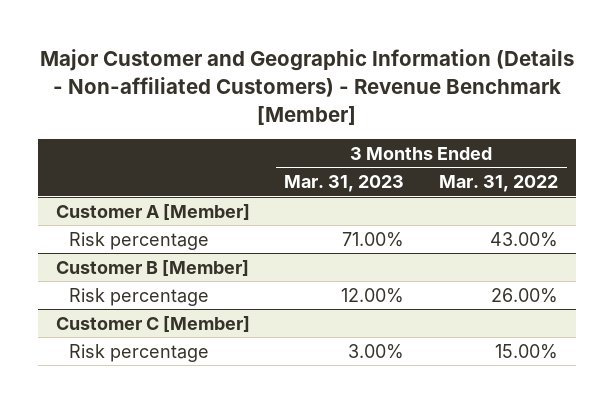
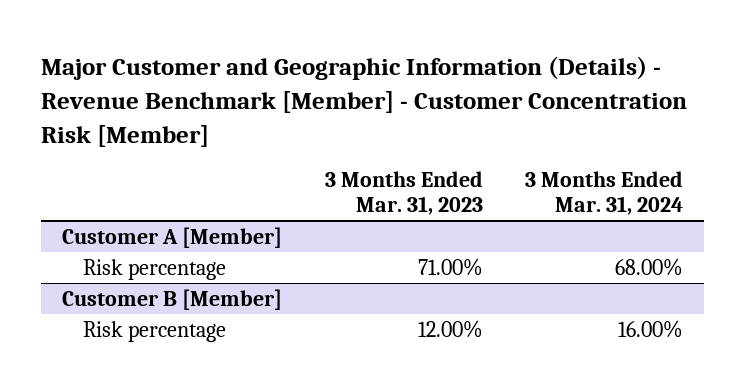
[39,49,574,125] Major Customer and Geographic Information (Details - Non-affiliated Customers) - Revenue Benchmark [Member] -> [41,55,688,147] Major Customer and Geographic Information (Details) - Revenue Benchmark [Member] - Customer Concentration Risk [Member]
[439,175,559,193] Mar. 31, 2022 -> none
none -> [524,171,683,216] 3 Months Ended Mar. 31, 2024
[55,315,250,333] Customer C [Member] -> none
[68,343,209,362] Risk percentage -> none

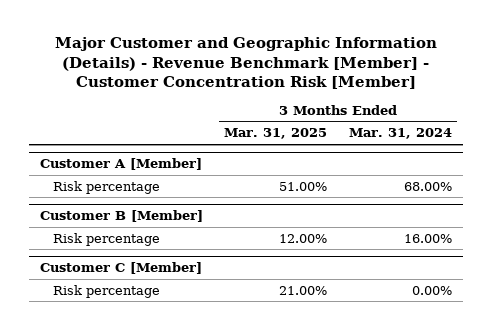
[324,171,483,216] 3 Months Ended Mar. 31, 2023 -> none
none -> [224,128,328,140] Mar. 31, 2025
none -> [39,262,202,275] Customer C [Member]
none -> [53,284,161,298] Risk percentage

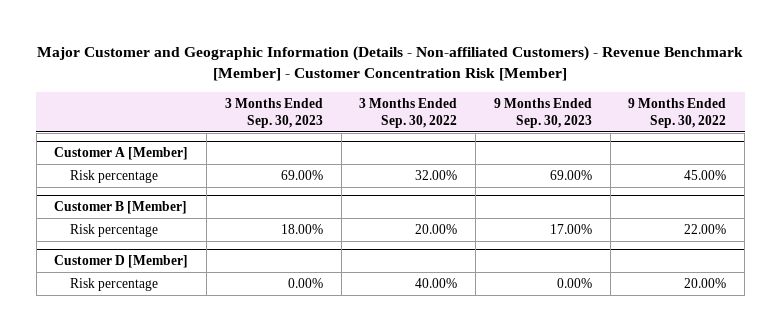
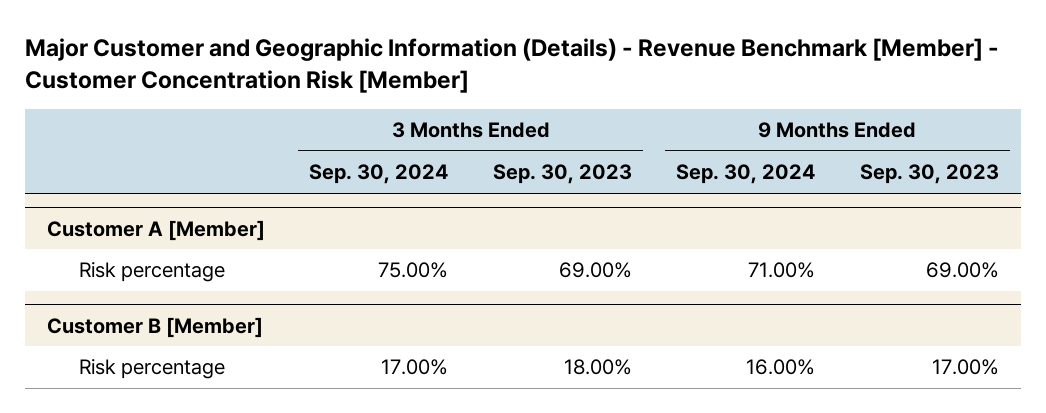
[37,46,744,82] Major Customer and Geographic Information (Details - Non-affiliated Customers) - Revenue Benchmark [Member] - Customer Concentration Risk [Member] -> [24,38,999,94] Major Customer and Geographic Information (Details) - Revenue Benchmark [Member] - Customer Concentration Risk [Member]
[359,97,458,128] 3 Months Ended Sep. 30, 2022 -> none
[628,97,727,128] 9 Months Ended Sep. 30, 2022 -> none
none -> [309,164,449,185] Sep. 30, 2024
none -> [676,164,816,185] Sep. 30, 2024
[54,255,189,269] Customer D [Member] -> none
[70,277,159,291] Risk percentage -> none

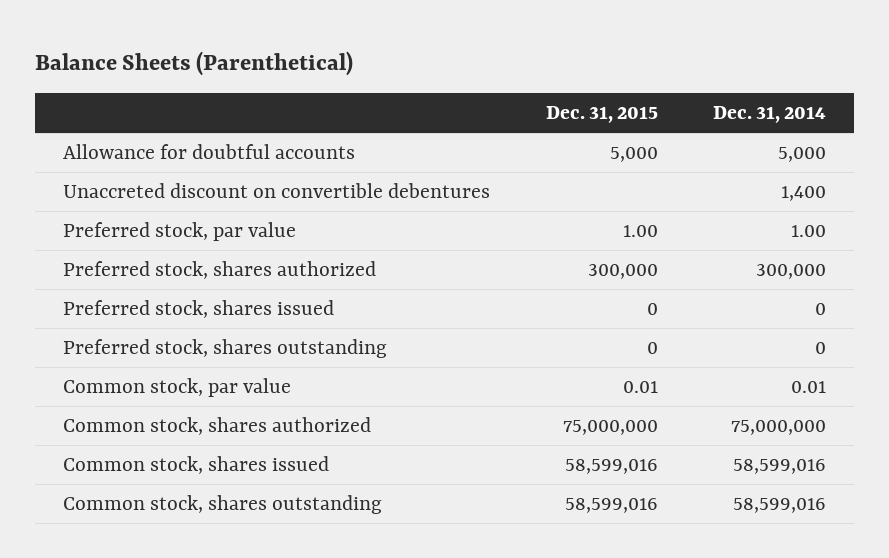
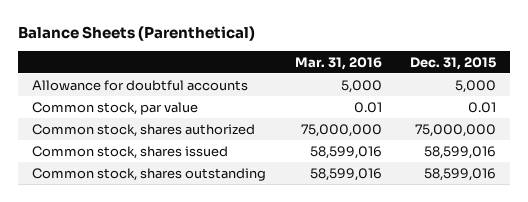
[713,106,827,124] Dec. 31, 2014 -> none
none -> [294,56,382,70] Mar. 31, 2016
[62,183,490,199] Unaccreted discount on convertible debentures -> none
[62,222,296,242] Preferred stock, par value -> none
[62,261,376,280] Preferred stock, shares authorized -> none
[62,300,334,319] Preferred stock, shares issued -> none
[62,339,387,359] Preferred stock, shares outstanding -> none

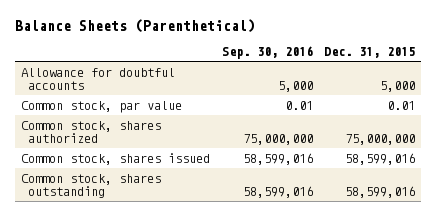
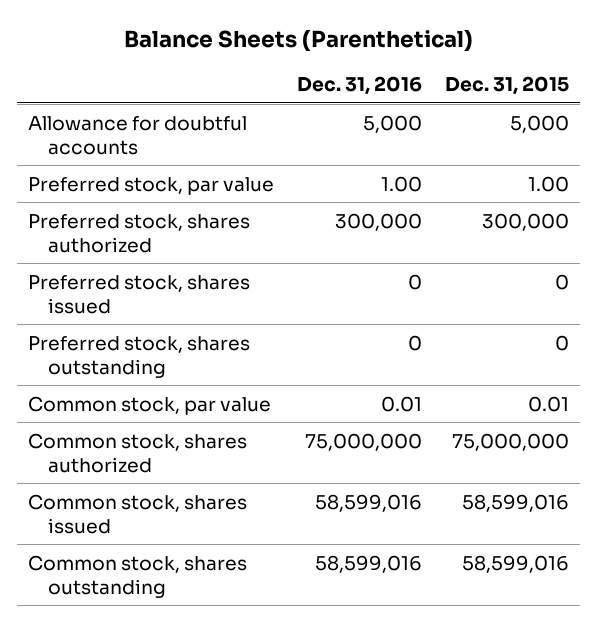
[221,46,313,60] Sep. 30, 2016 -> none
none -> [297,76,423,96] Dec. 31, 2016
none -> [28,176,275,195] Preferred stock, par value
none -> [28,213,251,253] Preferred stock, shares authorized
none -> [28,274,251,314] Preferred stock, shares issued
none -> [28,335,251,378] Preferred stock, shares outstanding

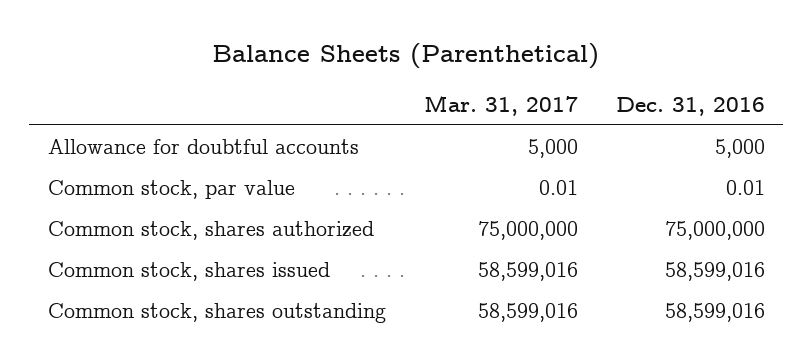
[444,76,569,96] Dec. 31, 2015 -> none
none -> [423,94,578,116] Mar. 31, 2017
[28,176,275,195] Preferred stock, par value -> none
[28,213,251,253] Preferred stock, shares authorized -> none
[28,274,251,314] Preferred stock, shares issued -> none
[28,335,251,378] Preferred stock, shares outstanding -> none

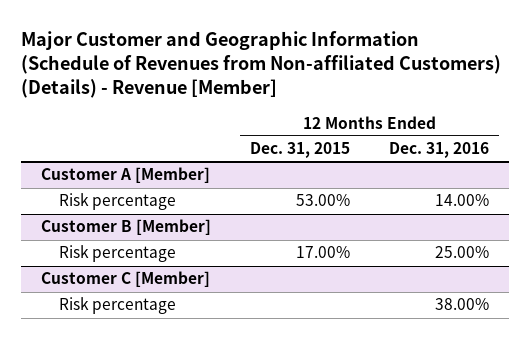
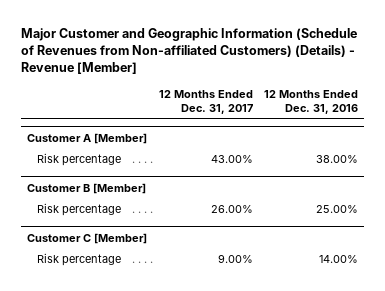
[249,142,350,159] Dec. 31, 2015 -> none
none -> [158,90,253,114] 12 Months Ended Dec. 31, 2017
[435,194,490,207] 14.00% -> [316,154,359,163] 38.00%
[435,298,490,311] 38.00% -> [319,254,359,263] 14.00%

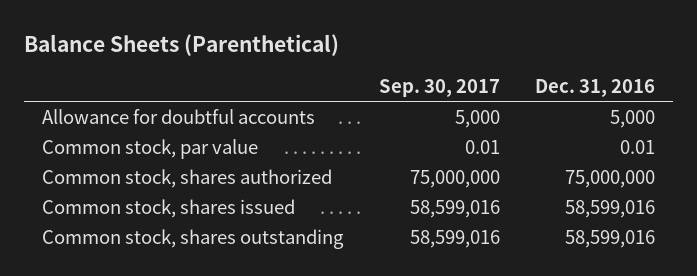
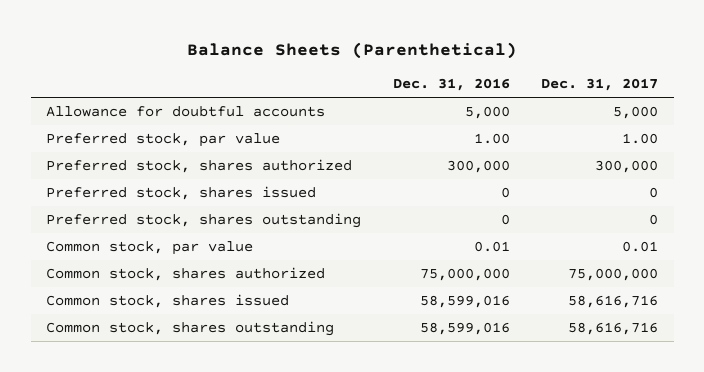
[378,78,500,97] Sep. 30, 2017 -> none
none -> [541,78,659,92] Dec. 31, 2017
none -> [46,133,281,148] Preferred stock, par value
none -> [46,159,353,174] Preferred stock, shares authorized
none -> [46,186,317,201] Preferred stock, shares issued
none -> [46,213,362,229] Preferred stock, shares outstanding

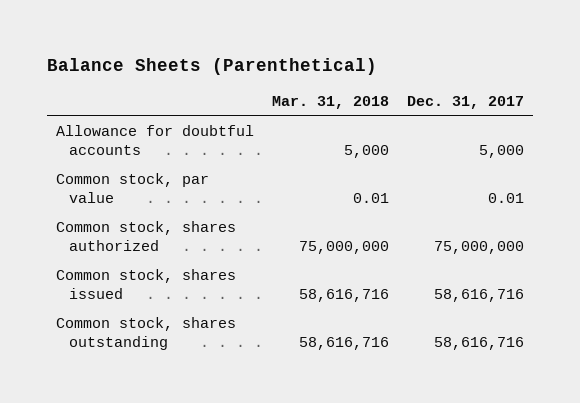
[392,78,510,92] Dec. 31, 2016 -> none
none -> [271,95,389,109] Mar. 31, 2018
[46,133,281,148] Preferred stock, par value -> none
[46,159,353,174] Preferred stock, shares authorized -> none
[46,186,317,201] Preferred stock, shares issued -> none
[46,213,362,229] Preferred stock, shares outstanding -> none

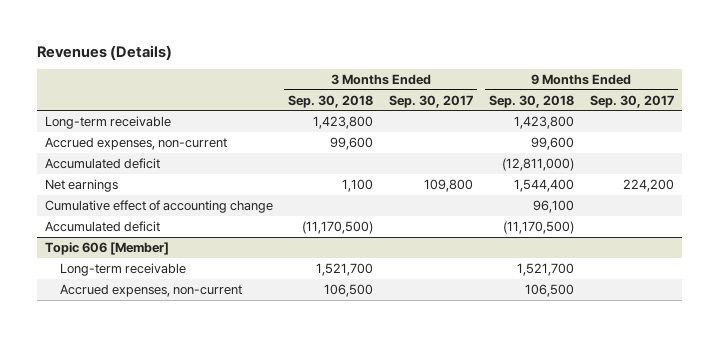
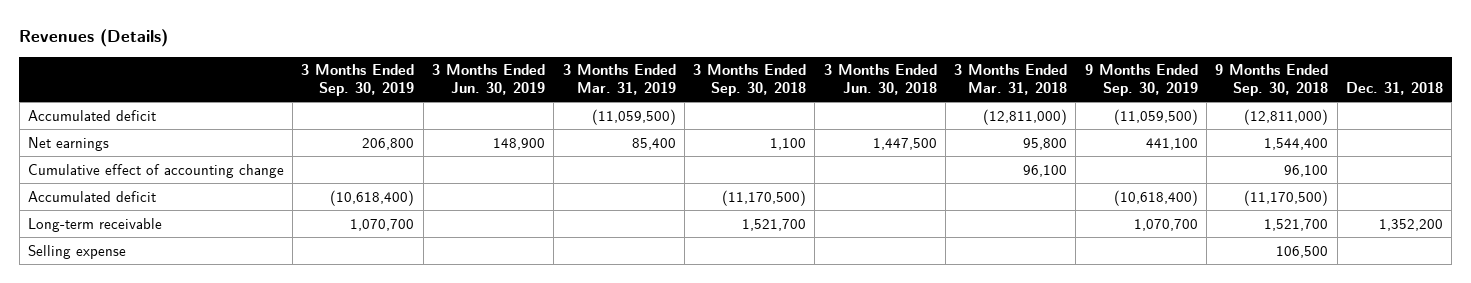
[389,94,474,108] Sep. 30, 2017 -> none
[589,94,674,108] Sep. 30, 2017 -> none
none -> [301,64,415,96] 3 Months Ended Sep. 30, 2019
none -> [432,64,546,95] 3 Months Ended Jun. 30, 2019
none -> [562,64,676,95] 3 Months Ended Mar. 31, 2019
none -> [823,64,937,95] 3 Months Ended Jun. 30, 2018
none -> [954,64,1068,95] 3 Months Ended Mar. 31, 2018
none -> [1084,64,1198,96] 9 Months Ended Sep. 30, 2019
none -> [1345,81,1443,95] Dec. 31, 2018
[44,115,171,129] Long-term receivable -> none
[44,136,227,150] Accrued expenses, non-current -> none
[44,241,169,255] Topic 606 [Member] -> none
[60,283,243,297] Accrued expenses, non-current -> none
none -> [27,244,126,259] Selling expense

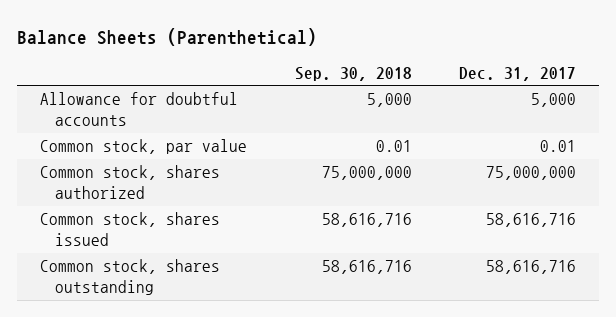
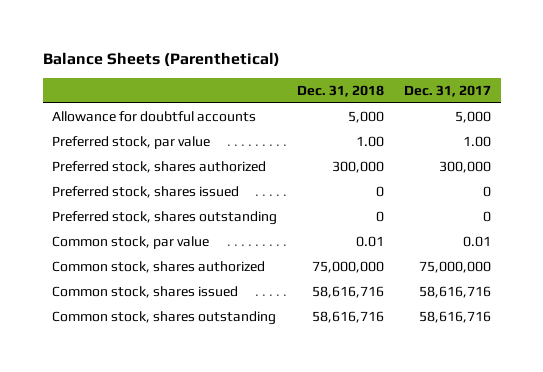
[294,66,412,81] Sep. 30, 2018 -> none
none -> [297,84,385,97] Dec. 31, 2018
none -> [52,135,211,149] Preferred stock, par value
none -> [52,160,267,173] Preferred stock, shares authorized
none -> [52,185,240,198] Preferred stock, shares issued
none -> [52,210,278,225] Preferred stock, shares outstanding

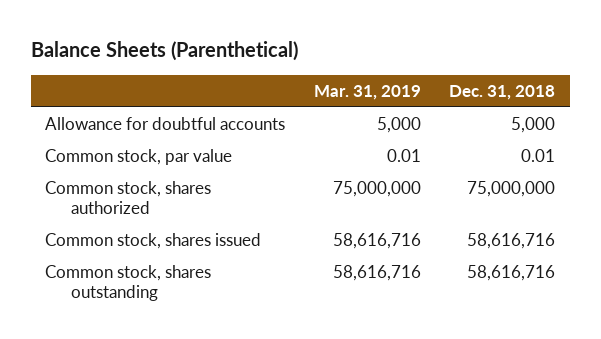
[403,84,491,97] Dec. 31, 2017 -> none
none -> [313,84,421,100] Mar. 31, 2019
[52,135,211,149] Preferred stock, par value -> none
[52,160,267,173] Preferred stock, shares authorized -> none
[52,185,240,198] Preferred stock, shares issued -> none
[52,210,278,225] Preferred stock, shares outstanding -> none

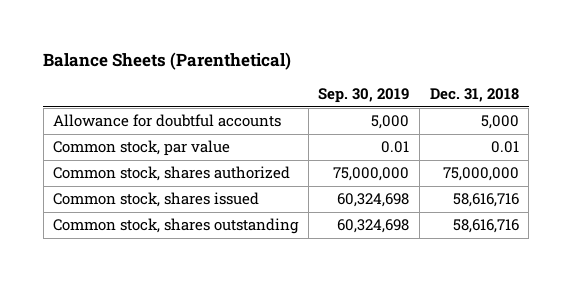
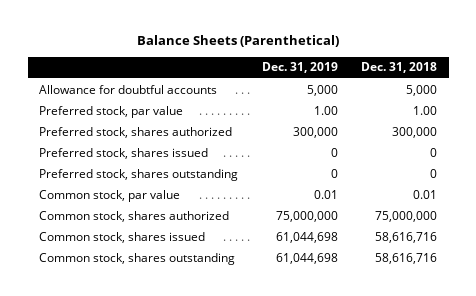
[318,88,410,104] Sep. 30, 2019 -> none
none -> [261,62,338,74] Dec. 31, 2019
none -> [39,105,184,118] Preferred stock, par value
none -> [39,126,233,138] Preferred stock, shares authorized
none -> [39,147,209,159] Preferred stock, shares issued
none -> [39,168,239,181] Preferred stock, shares outstanding

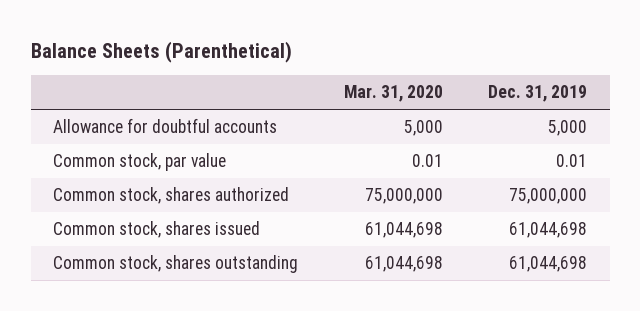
[360,62,437,74] Dec. 31, 2018 -> none
none -> [343,85,443,103] Mar. 31, 2020
[39,105,184,118] Preferred stock, par value -> none
[39,126,233,138] Preferred stock, shares authorized -> none
[39,147,209,159] Preferred stock, shares issued -> none
[39,168,239,181] Preferred stock, shares outstanding -> none

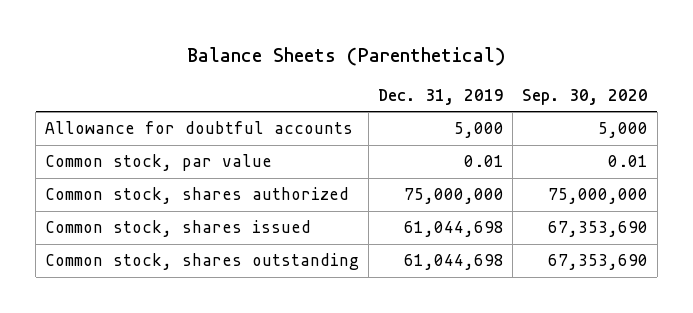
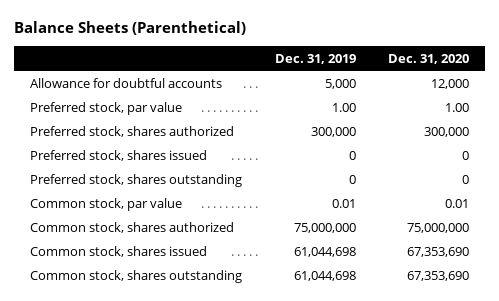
[522,88,649,105] Sep. 30, 2020 -> none
none -> [387,53,469,64] Dec. 31, 2020
none -> [30,101,183,115] Preferred stock, par value
none -> [30,125,235,137] Preferred stock, shares authorized
none -> [30,149,208,161] Preferred stock, shares issued
none -> [30,173,243,187] Preferred stock, shares outstanding

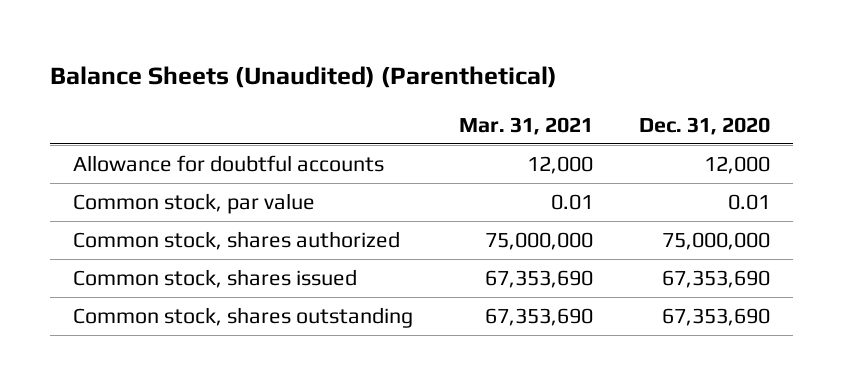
[13,21,246,36] Balance Sheets (Parenthetical) -> [50,65,558,88] Balance Sheets (Unaudited) (Parenthetical)
[274,53,356,64] Dec. 31, 2019 -> none
none -> [459,116,594,135] Mar. 31, 2021
[30,101,183,115] Preferred stock, par value -> none
[30,125,235,137] Preferred stock, shares authorized -> none
[30,149,208,161] Preferred stock, shares issued -> none
[30,173,243,187] Preferred stock, shares outstanding -> none

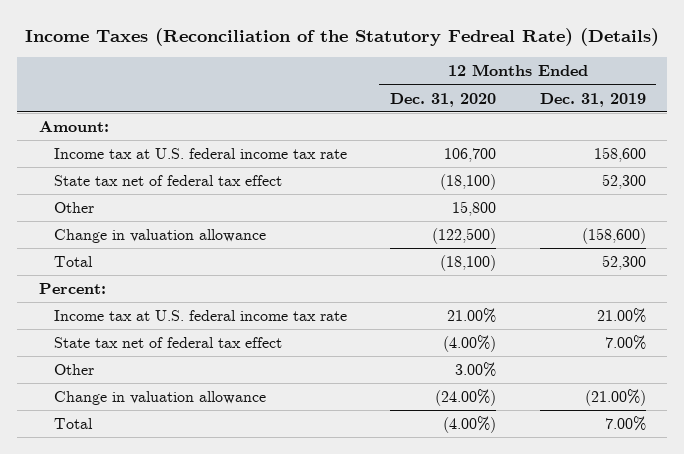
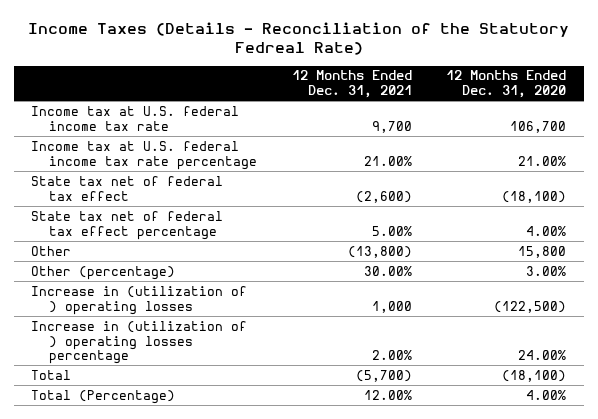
[25,27,660,46] Income Taxes (Reconciliation of the Statutory Fedreal Rate) (Details) -> [27,21,569,56] Income Taxes (Details - Reconciliation of the Statutory Fedreal Rate)
[539,92,646,107] Dec. 31, 2019 -> none
none -> [291,70,412,99] 12 Months Ended Dec. 31, 2021
[38,121,109,133] Amount: -> none
none -> [31,140,257,170] Income tax at U.S. federal income tax rate percentage
none -> [31,210,224,240] State tax net of federal tax effect percentage
none -> [31,265,176,280] Other (percentage)
[53,229,266,244] Change in valuation allowance -> [31,285,248,315] Increase in (utilization of ) operating losses
none -> [31,320,248,365] Increase in (utilization of ) operating losses percentage
[38,283,106,295] Percent: -> none
[53,310,347,322] Income tax at U.S. federal income tax rate -> none
[53,337,282,349] State tax net of federal tax effect -> none
[53,364,94,376] Other -> none
[53,391,266,406] Change in valuation allowance -> none
[53,418,93,430] Total -> [31,389,176,404] Total (Percentage)
[443,416,497,434] (4.00%) -> [526,389,567,400] 4.00%

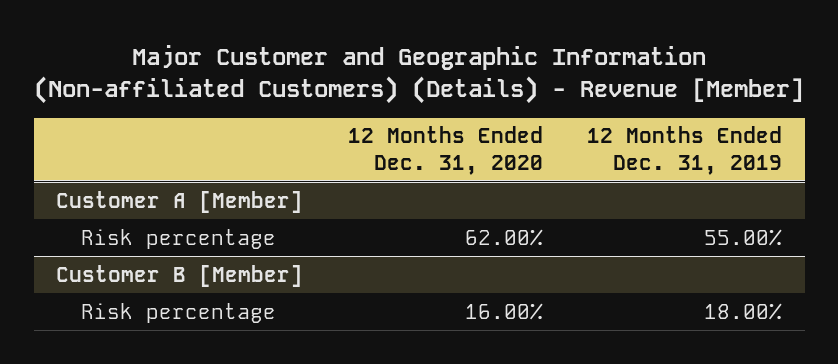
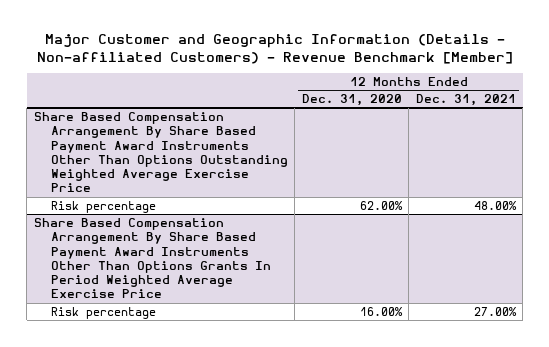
[34,45,805,105] Major Customer and Geographic Information (Non-affiliated Customers) (Details) - Revenue [Member] -> [36,34,513,64] Major Customer and Geographic Information (Details - Non-affiliated Customers) - Revenue Benchmark [Member]
[587,126,783,175] 12 Months Ended Dec. 31, 2019 -> none
none -> [415,94,516,107] Dec. 31, 2021
[55,190,303,213] Customer A [Member] -> [33,111,288,193] Share Based Compensation Arrangement By Share Based Payment Award Instruments Other Than Options Outstanding Weighted Average Exercise Price
[55,264,303,287] Customer B [Member] -> [33,217,271,299] Share Based Compensation Arrangement By Share Based Payment Award Instruments Other Than Options Grants In Period Weighted Average Exercise Price

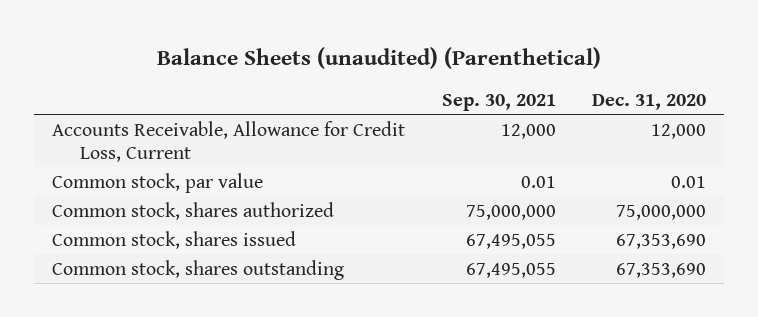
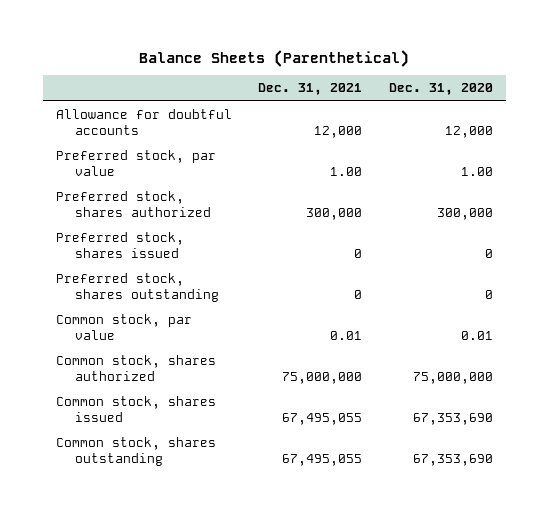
[157,46,602,69] Balance Sheets (unaudited) (Parenthetical) -> [139,49,410,67] Balance Sheets (Parenthetical)
[441,93,556,111] Sep. 30, 2021 -> none
none -> [258,83,363,96] Dec. 31, 2021
[52,120,406,162] Accounts Receivable, Allowance for Credit Loss, Current -> [56,109,233,135] Allowance for doubtful accounts
none -> [56,150,217,176] Preferred stock, par value
none -> [56,191,211,217] Preferred stock, shares authorized
none -> [56,232,185,258] Preferred stock, shares issued
none -> [56,273,219,302] Preferred stock, shares outstanding

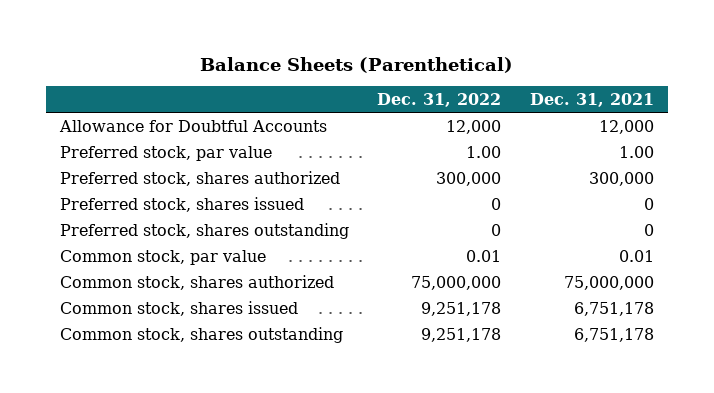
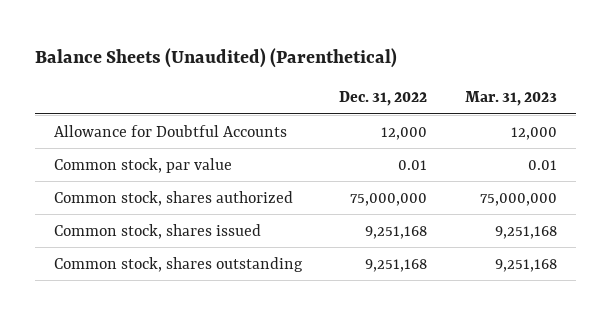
[199,56,513,73] Balance Sheets (Parenthetical) -> [34,47,397,68] Balance Sheets (Unaudited) (Parenthetical)
[529,93,654,108] Dec. 31, 2021 -> none
none -> [464,91,557,107] Mar. 31, 2023
[60,145,273,161] Preferred stock, par value -> none
[60,170,341,186] Preferred stock, shares authorized -> none
[60,196,305,212] Preferred stock, shares issued -> none
[60,222,350,239] Preferred stock, shares outstanding -> none
[421,301,502,316] 9,251,178 -> [365,225,428,239] 9,251,168
[421,327,502,342] 9,251,178 -> [365,258,428,272] 9,251,168

